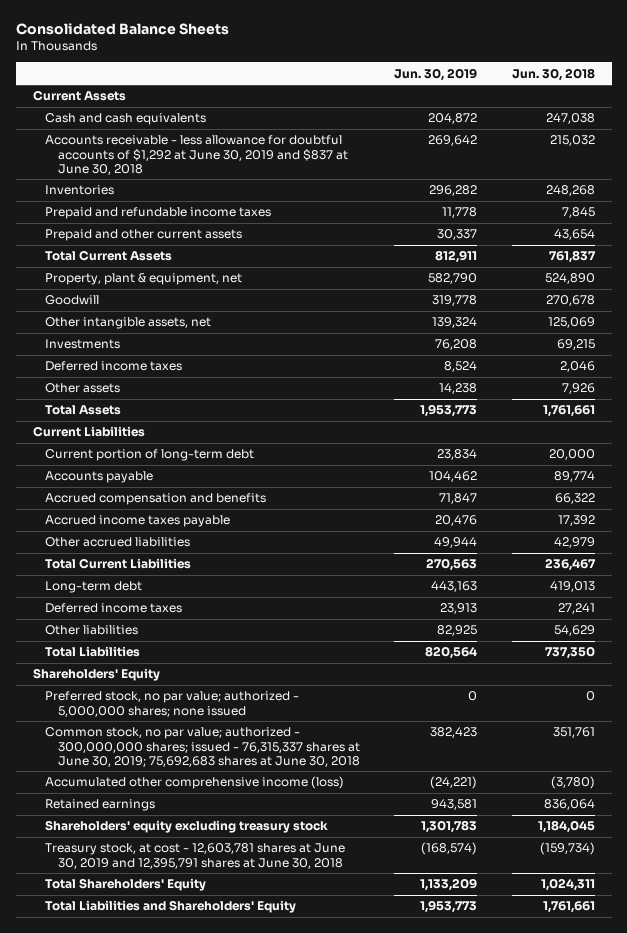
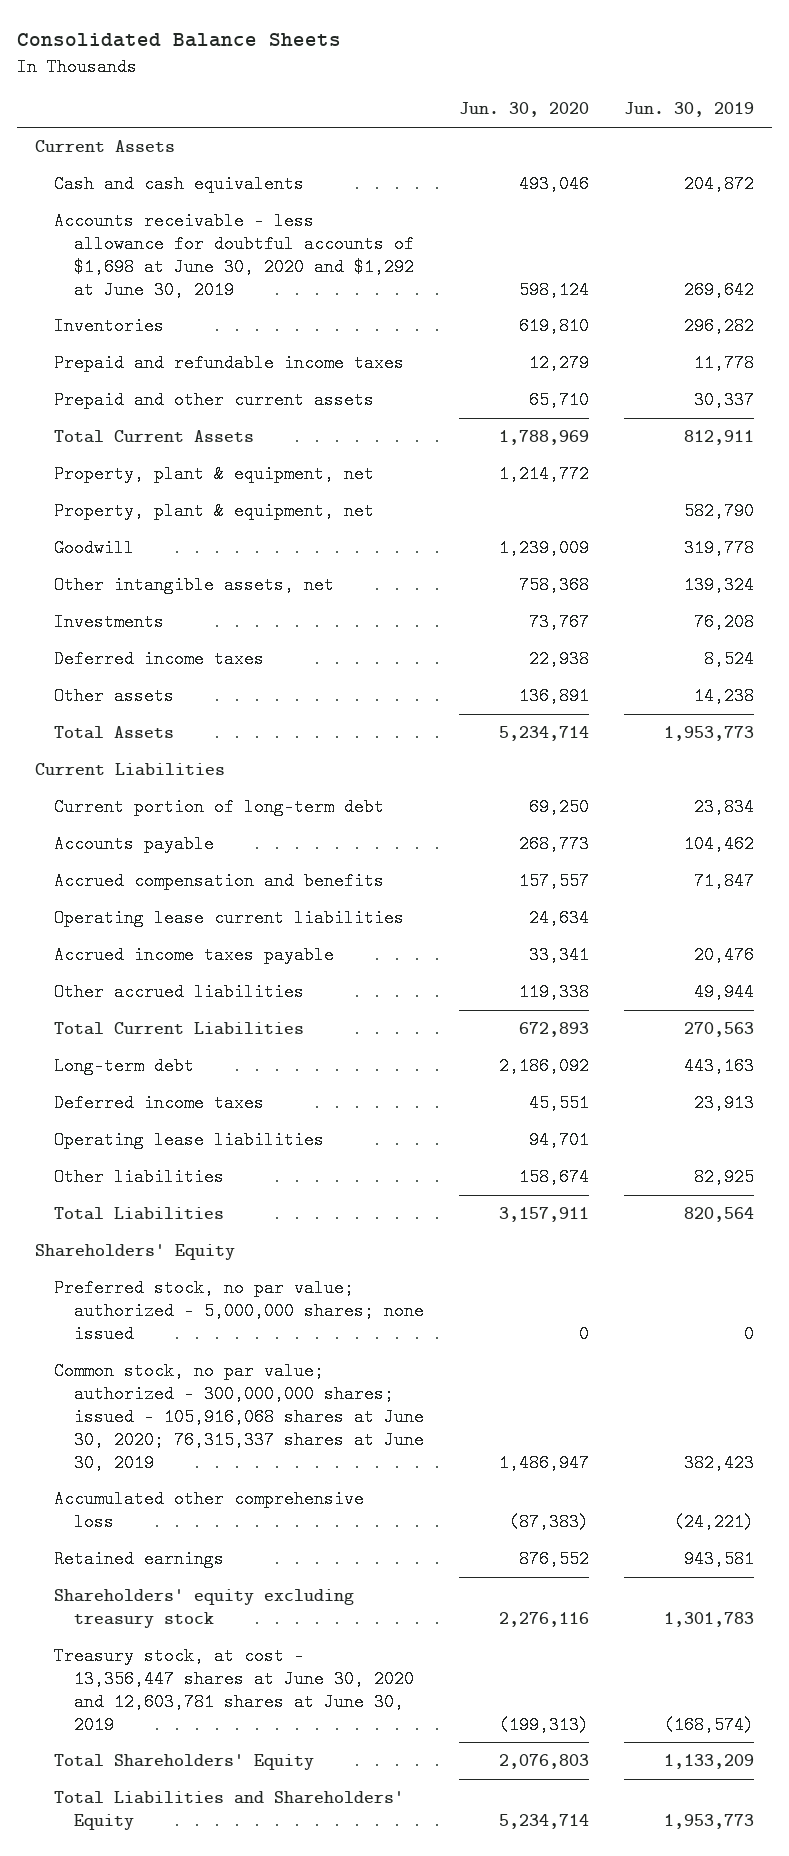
[511,67,595,81] Jun. 30, 2018 -> none
none -> [459,102,590,118] Jun. 30, 2020
[45,135,349,176] Accounts receivable - less allowance for doubtful accounts of $1,292 at June 30, 2019 and $837 at June 30, 2018 -> [54,212,414,299] Accounts receivable - less allowance for doubtful accounts of $1,698 at June 30, 2020 and $1,292 at June 30, 2019
none -> [54,465,375,484] Property, plant & equipment, net
none -> [54,909,405,928] Operating lease current liabilities
none -> [54,1131,325,1150] Operating lease liabilities
[45,727,361,768] Common stock, no par value; authorized - 300,000,000 shares; issued - 76,315,337 shares at June 30, 2019; 75,692,683 shares at June 30, 2018 -> [54,1362,424,1472] Common stock, no par value; authorized - 300,000,000 shares; issued - 105,916,068 shares at June 30, 2020; 76,315,337 shares at June 30, 2019
[45,776,345,790] Accumulated other comprehensive income (loss) -> [54,1490,365,1531] Accumulated other comprehensive loss
[45,843,346,869] Treasury stock, at cost - 12,603,781 shares at June 30, 2019 and 12,395,791 shares at June 30, 2018 -> [54,1647,414,1734] Treasury stock, at cost - 13,356,447 shares at June 30, 2020 and 12,603,781 shares at June 30, 2019

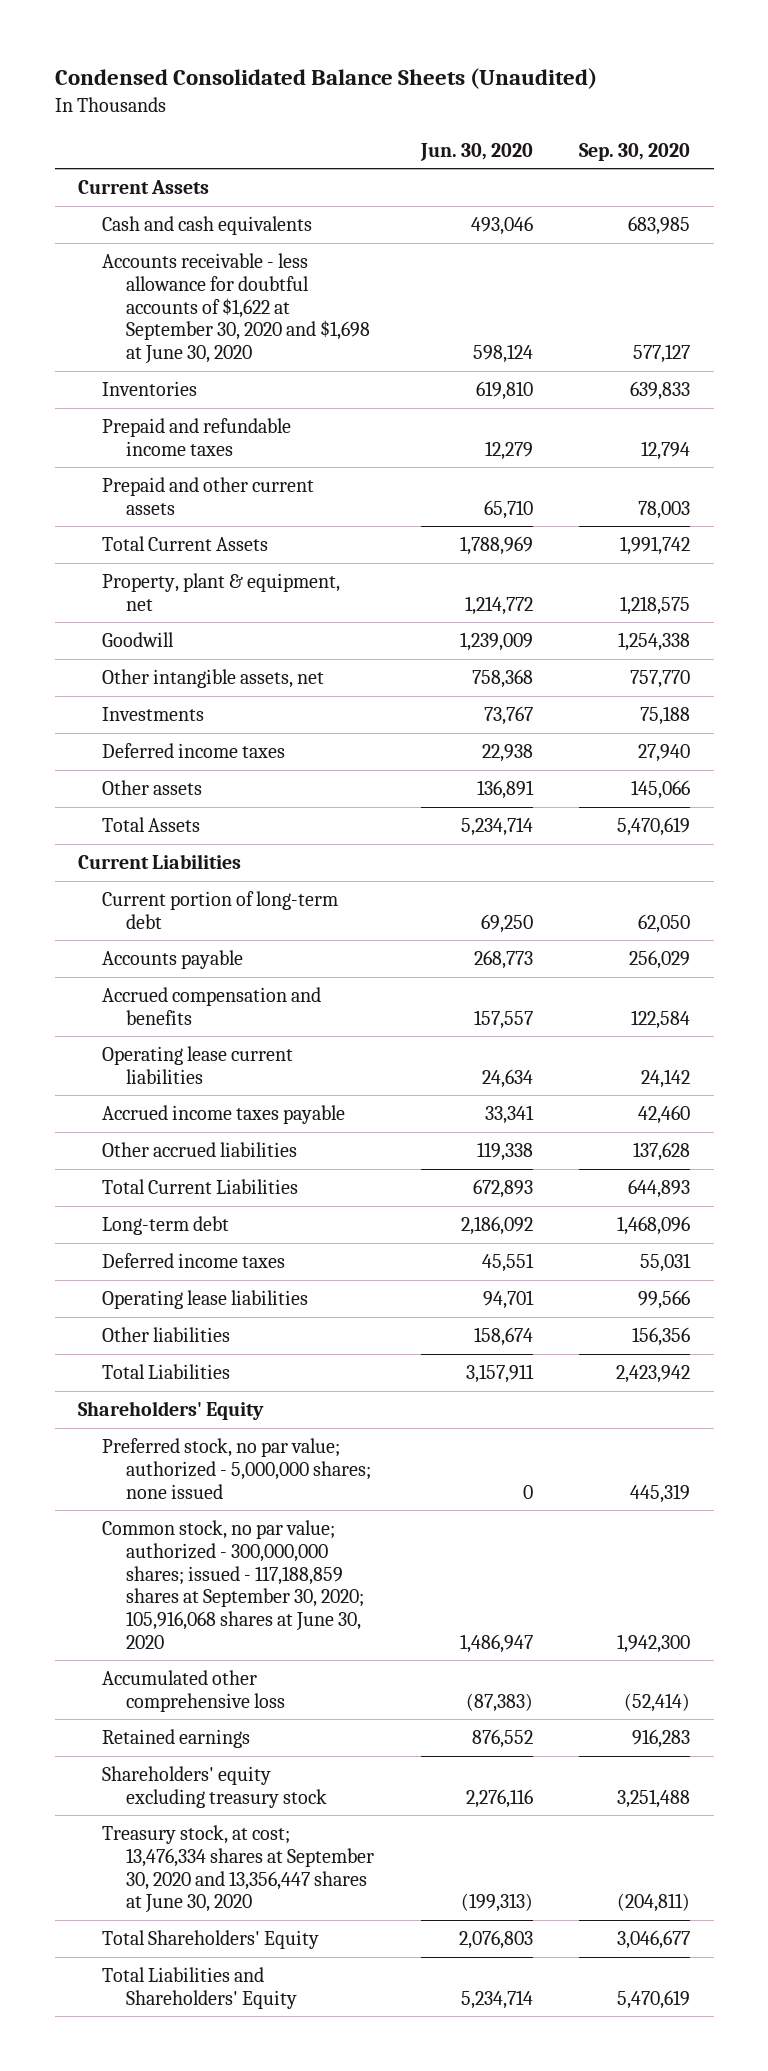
[17,33,342,48] Consolidated Balance Sheets -> [54,68,597,90] Condensed Consolidated Balance Sheets (Unaudited)
[624,102,755,118] Jun. 30, 2019 -> none
none -> [579,142,691,161] Sep. 30, 2020
[54,212,414,299] Accounts receivable - less allowance for doubtful accounts of $1,698 at June 30, 2020 and $1,292 at June 30, 2019 -> [102,252,371,365] Accounts receivable - less allowance for doubtful accounts of $1,622 at September 30, 2020 and $1,698 at June 30, 2020
[54,502,375,521] Property, plant & equipment, net -> none
[54,1362,424,1472] Common stock, no par value; authorized - 300,000,000 shares; issued - 105,916,068 shares at June 30, 2020; 76,315,337 shares at June 30, 2019 -> [102,1519,365,1649] Common stock, no par value; authorized - 300,000,000 shares; issued - 117,188,859 shares at September 30, 2020; 105,916,068 shares at June 30, 2020
[54,1647,414,1734] Treasury stock, at cost - 13,356,447 shares at June 30, 2020 and 12,603,781 shares at June 30, 2019 -> [102,1824,375,1914] Treasury stock, at cost; 13,476,334 shares at September 30, 2020 and 13,356,447 shares at June 30, 2020

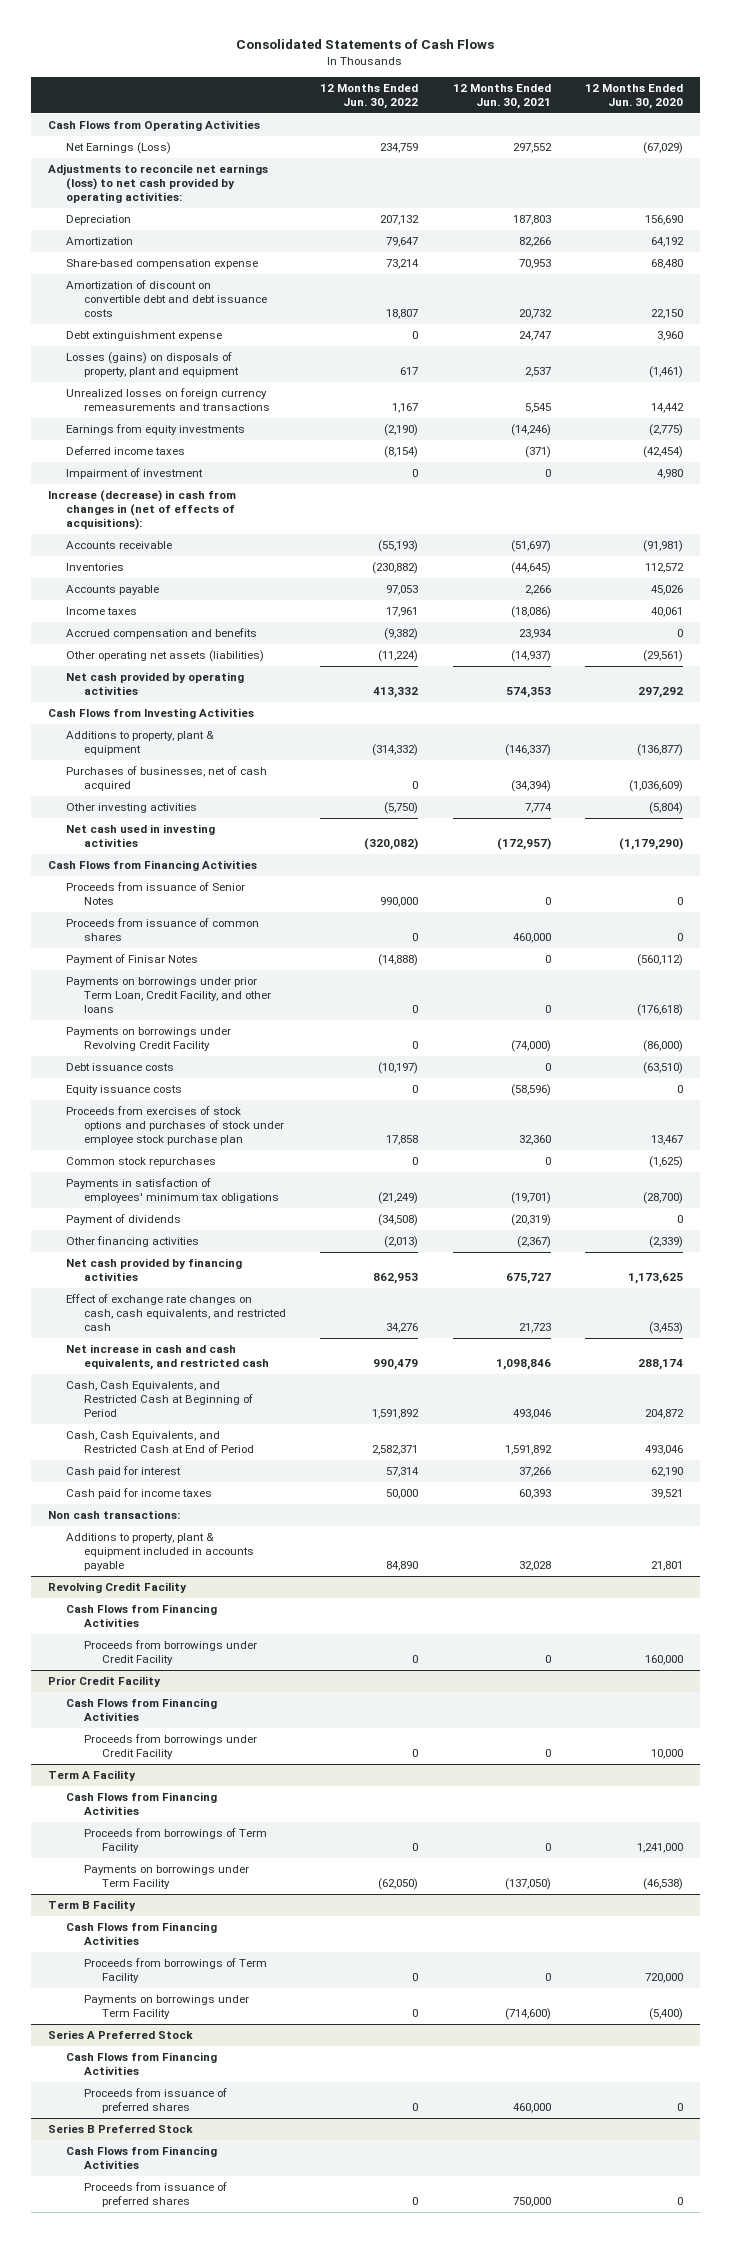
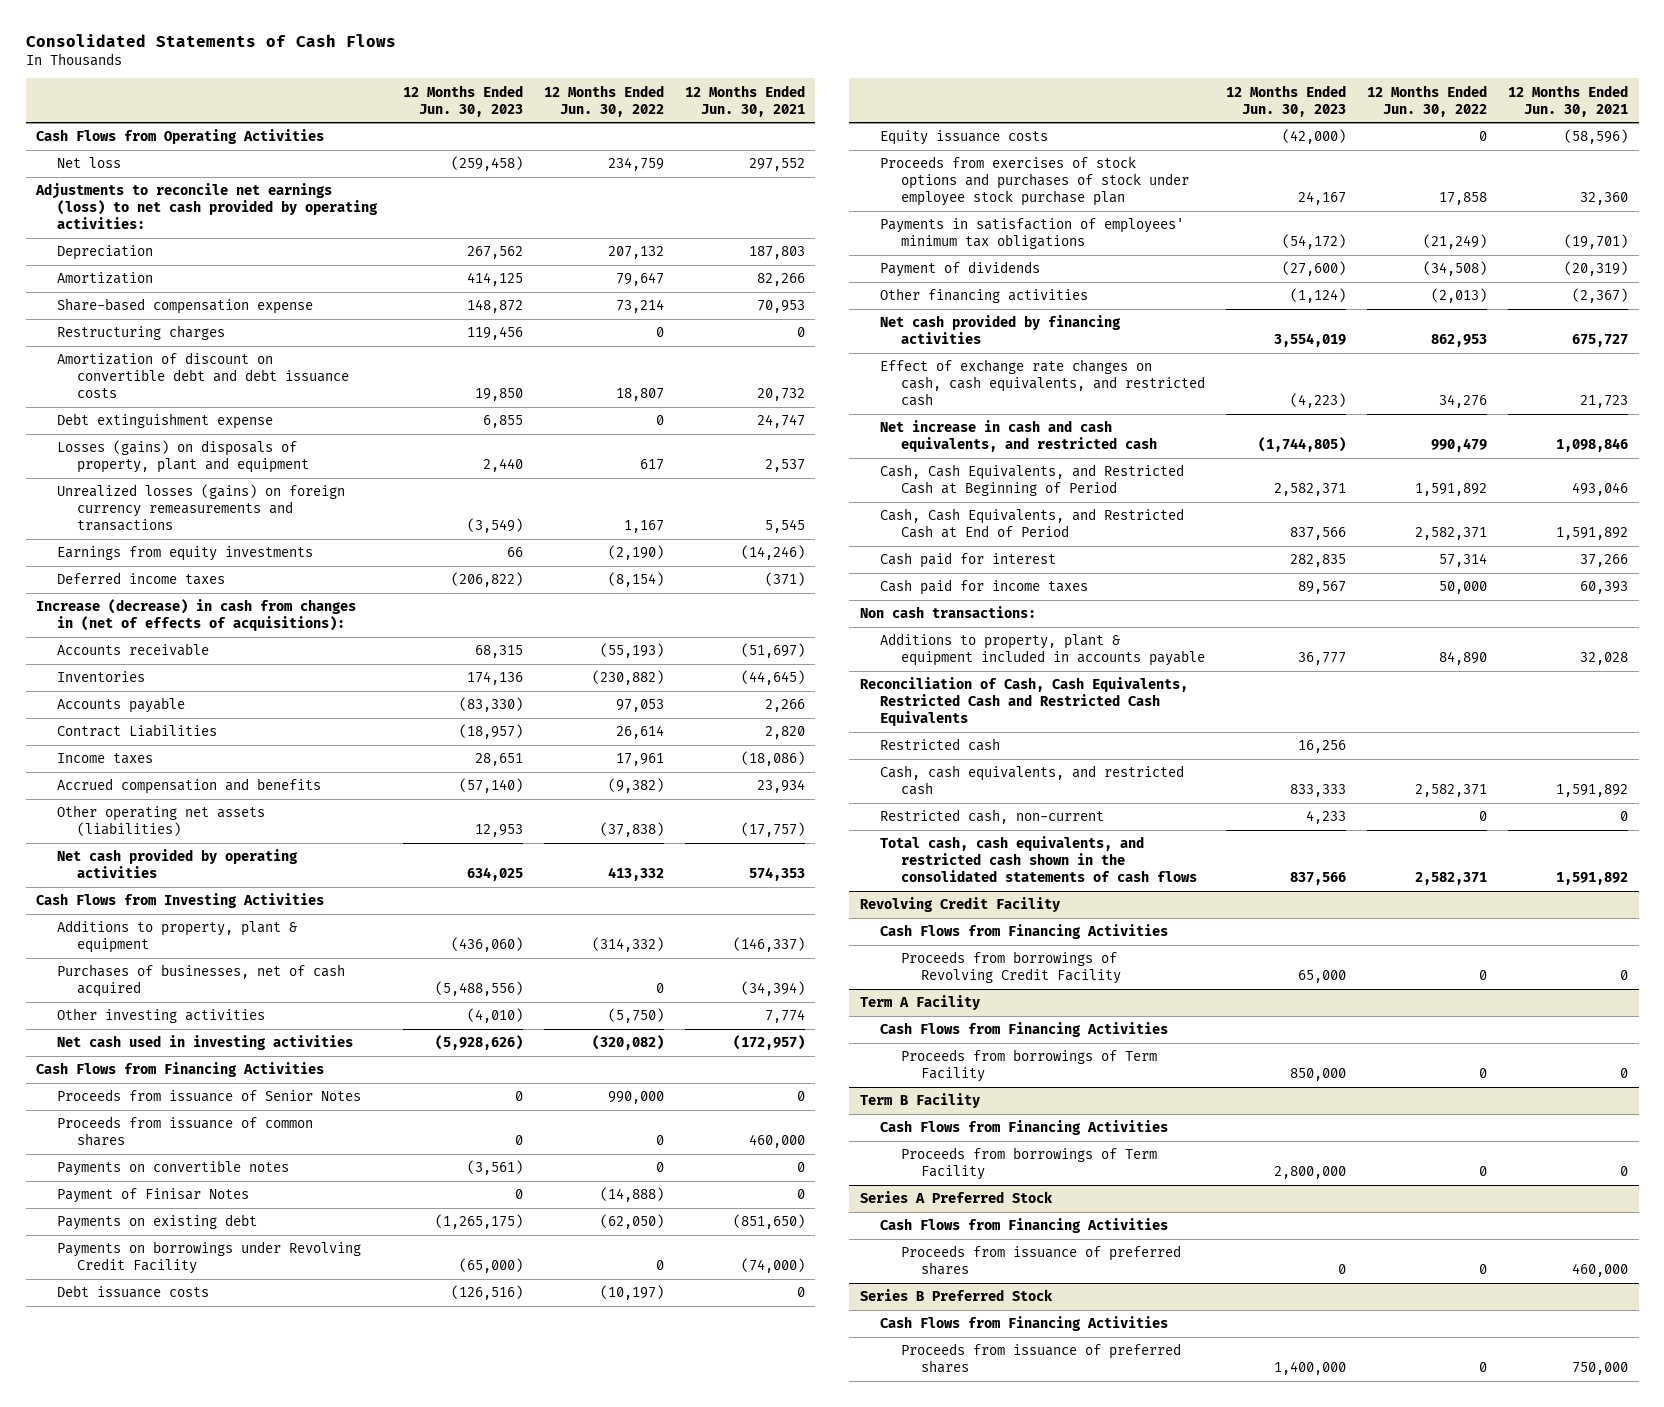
[584,83,683,109] 12 Months Ended Jun. 30, 2020 -> none
none -> [402,84,523,117] 12 Months Ended Jun. 30, 2023
[66,142,172,155] Net Earnings (Loss) -> [56,157,121,169] Net loss
none -> [56,325,225,341] Restructuring charges
[66,388,271,412] Unrealized losses on foreign currency remeasurements and transactions -> [56,484,345,531] Unrealized losses (gains) on foreign currency remeasurements and transactions
[66,468,204,480] Impairment of investment -> none
none -> [56,724,217,738] Contract Liabilities
[378,650,419,663] (11,224) -> [599,822,664,838] (37,838)
[510,650,551,663] (14,937) -> [740,822,805,838] (17,757)
none -> [56,1160,289,1177] Payments on convertible notes
[66,977,272,1014] Payments on borrowings under prior Term Loan, Credit Facility, and other loans -> none
none -> [56,1214,257,1231] Payments on existing debt
[66,1157,217,1168] Common stock repurchases -> none
none -> [859,677,1188,726] Reconciliation of Cash, Cash Equivalents, Restricted Cash and Restricted Cash Equivalents
none -> [880,738,1001,752] Restricted cash
none -> [880,765,1185,796] Cash, cash equivalents, and restricted cash
none -> [880,809,1105,825] Restricted cash, non-current
none -> [880,836,1197,882] Total cash, cash equivalents, and restricted cash shown in the consolidated statements of cash flows
[48,1676,162,1688] Prior Credit Facility -> none
[66,1698,218,1722] Cash Flows from Financing Activities -> none
[84,1734,258,1760] Proceeds from borrowings under Credit Facility -> none
[84,1640,258,1666] Proceeds from borrowings under Credit Facility -> [900,951,1122,985] Proceeds from borrowings of Revolving Credit Facility
[84,1865,250,1890] Payments on borrowings under Term Facility -> none
[84,1995,250,2020] Payments on borrowings under Term Facility -> none

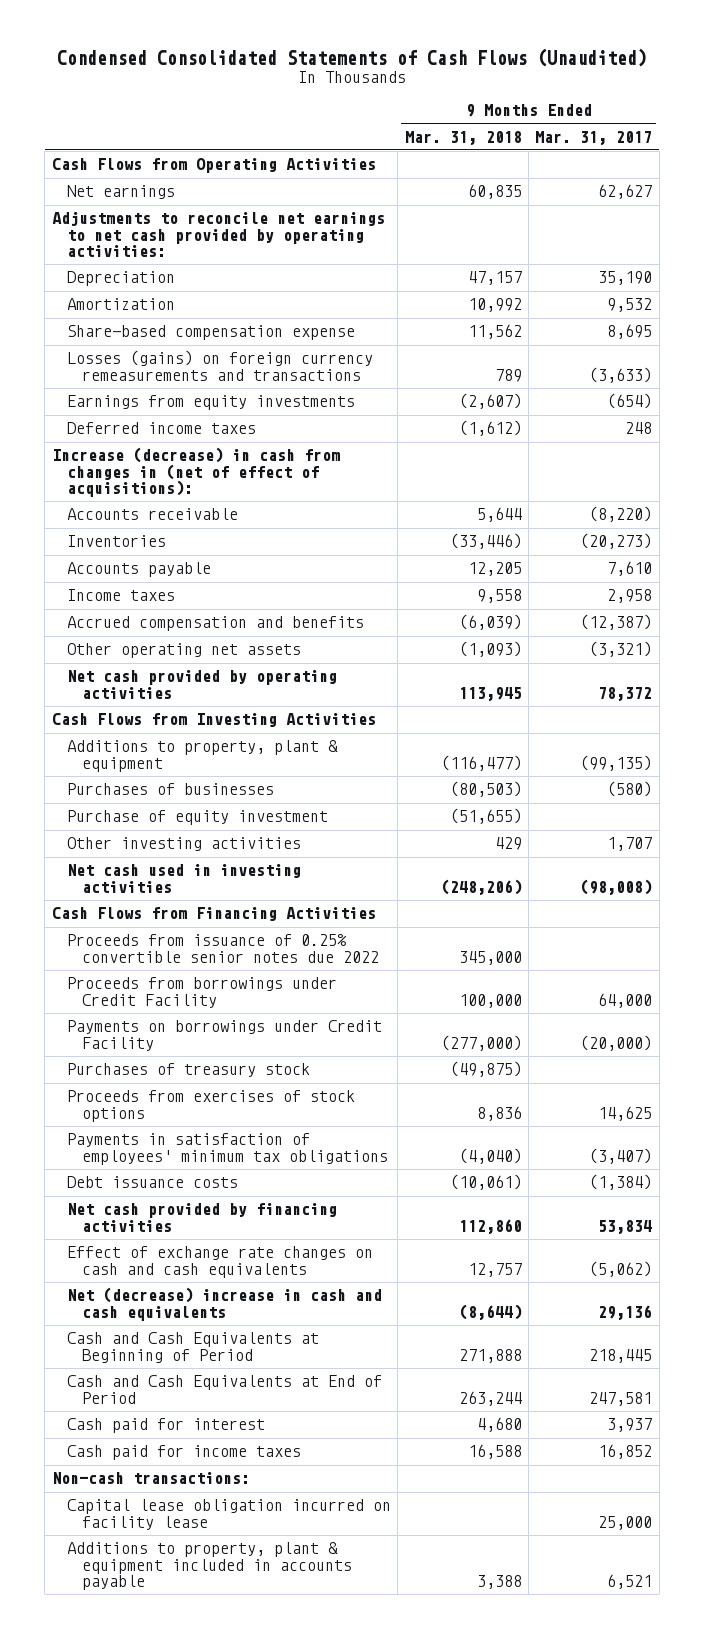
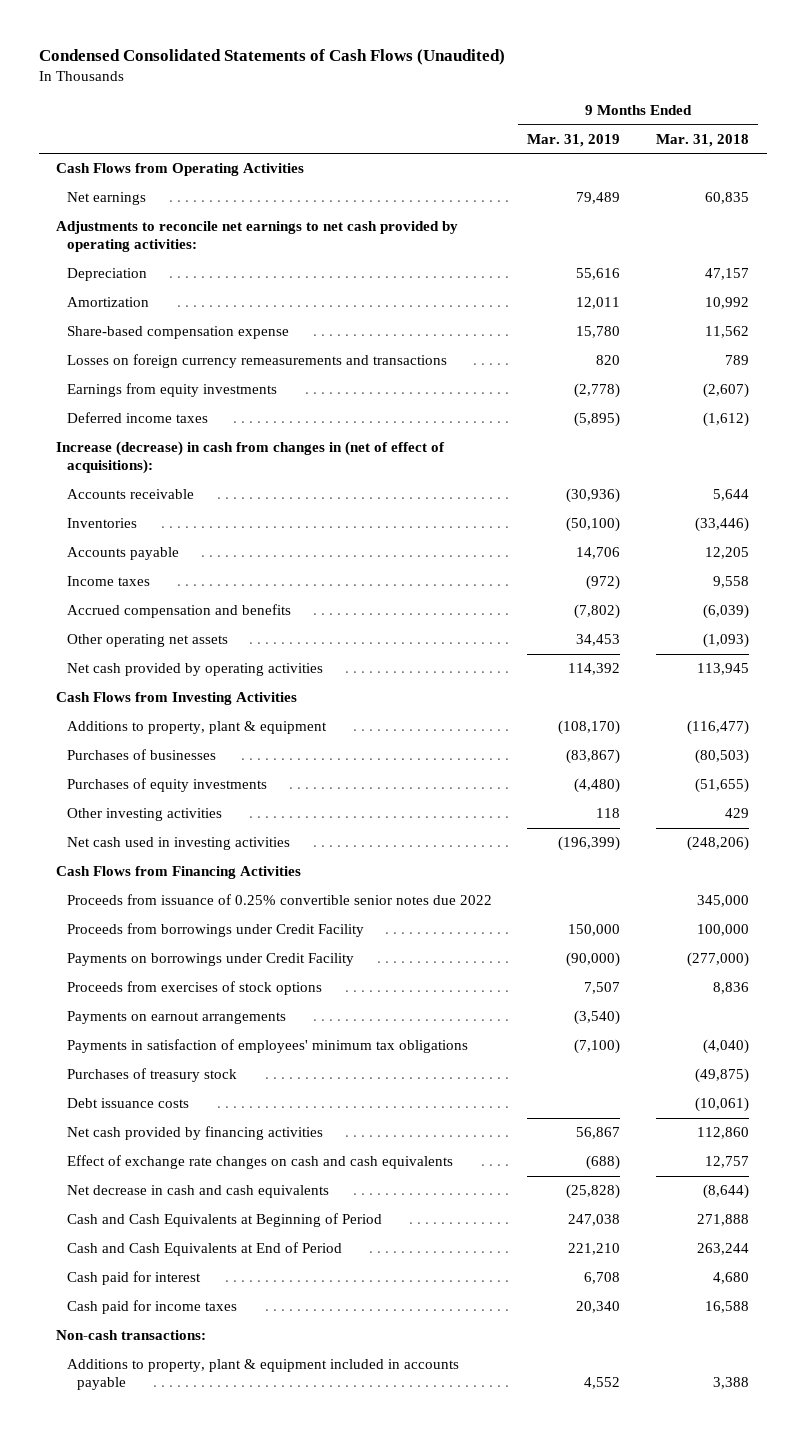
[535,130,653,145] Mar. 31, 2017 -> none
none -> [527,133,621,147] Mar. 31, 2019
[66,350,373,381] Losses (gains) on foreign currency remeasurements and transactions -> [66,354,447,369] Losses on foreign currency remeasurements and transactions
[66,810,328,826] Purchase of equity investment -> [66,778,267,793] Purchases of equity investments
none -> [66,1011,286,1025] Payments on earnout arrangements
[66,1063,310,1078] Purchases of treasury stock -> [66,1068,237,1083] Purchases of treasury stock
[66,1287,382,1321] Net (decrease) increase in cash and cash equivalents -> [66,1185,329,1199] Net decrease in cash and cash equivalents
[66,1499,391,1530] Capital lease obligation incurred on facility lease -> none

